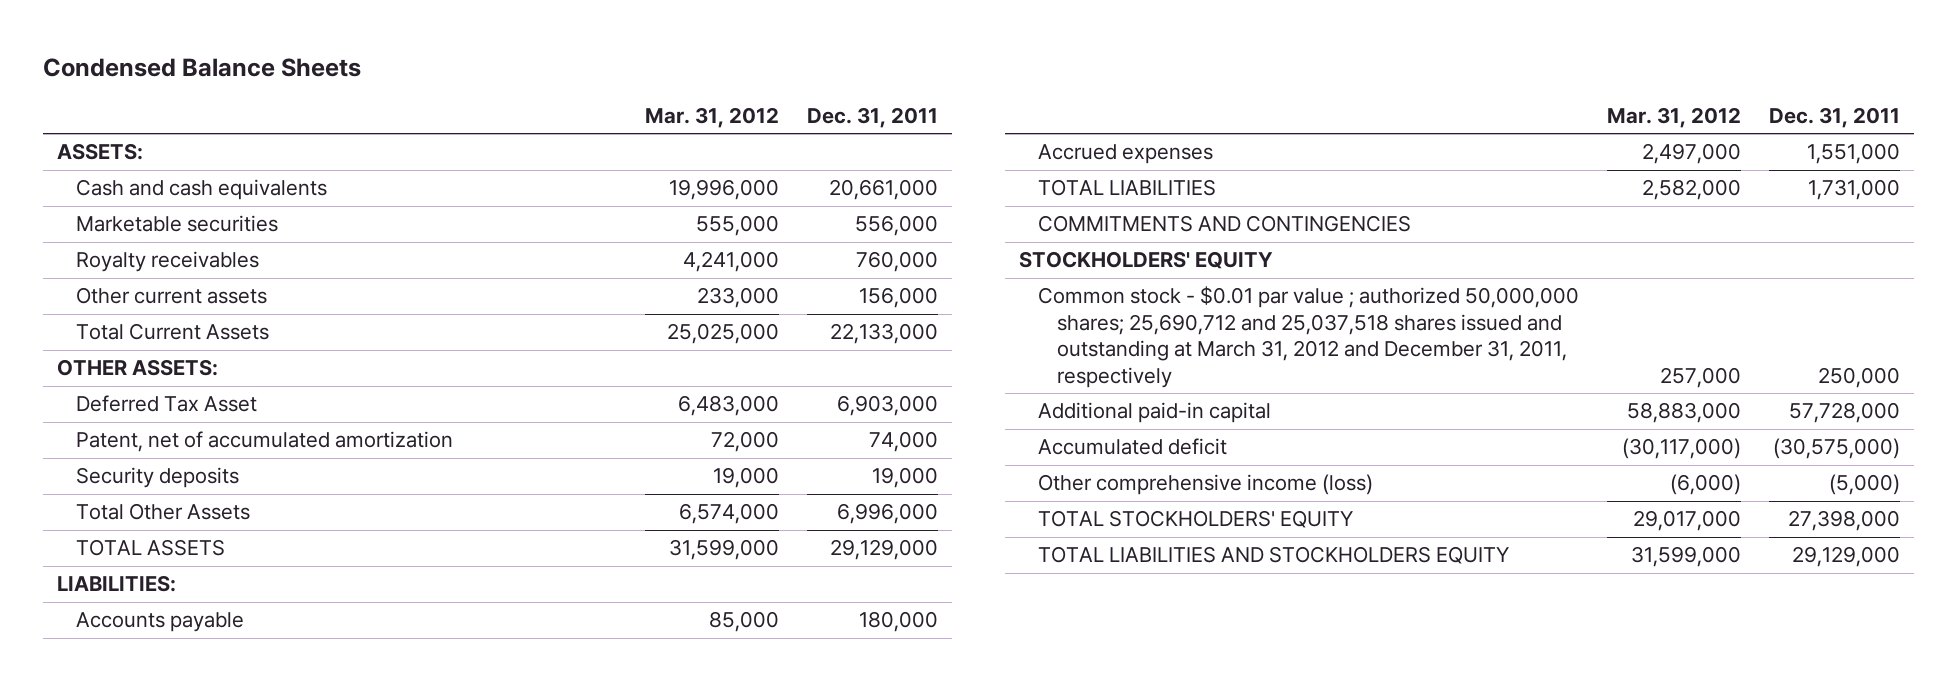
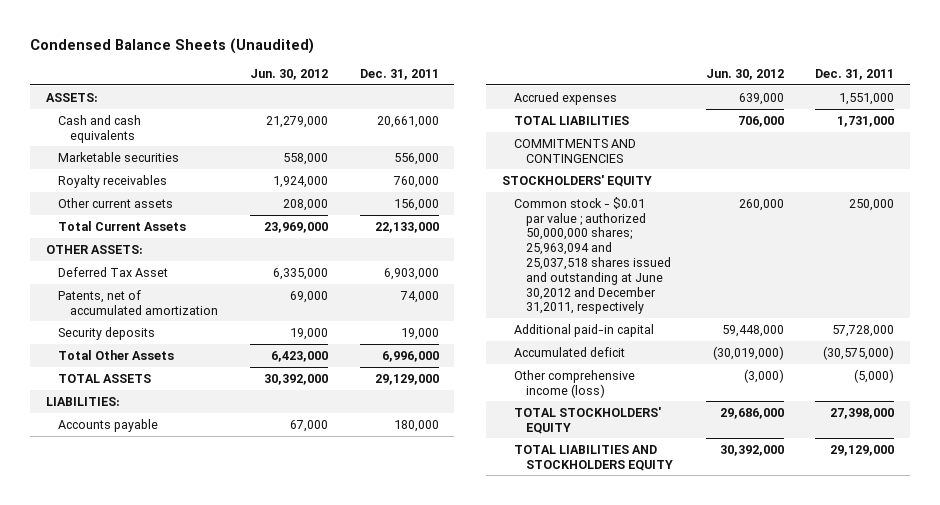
[43,57,362,77] Condensed Balance Sheets -> [30,37,315,54] Condensed Balance Sheets (Unaudited)
[645,106,780,128] Mar. 31, 2012 -> none
none -> [249,69,328,81] Jun. 30, 2012
[76,431,454,453] Patent, net of accumulated amortization -> [57,289,218,315] Patents, net of accumulated amortization
[1038,286,1580,388] Common stock - $0.01 par value ; authorized 50,000,000 shares; 25,690,712 and 25,037,518 shares issued and outstanding at March 31, 2012 and December 31, 2011, respectively -> [513,196,671,315] Common stock - $0.01 par value ; authorized 50,000,000 shares; 25,963,094 and 25,037,518 shares issued and outstanding at June 30,2012 and December 31,2011, respectively

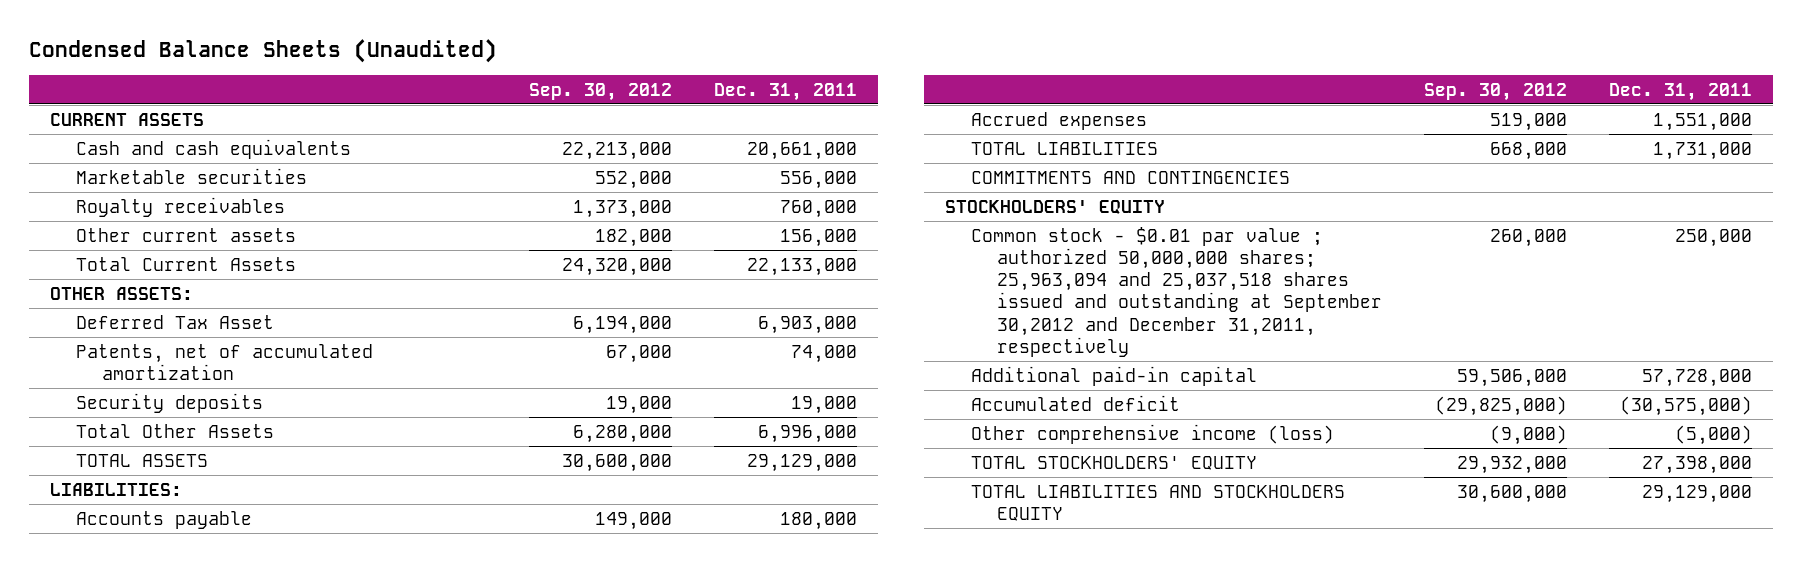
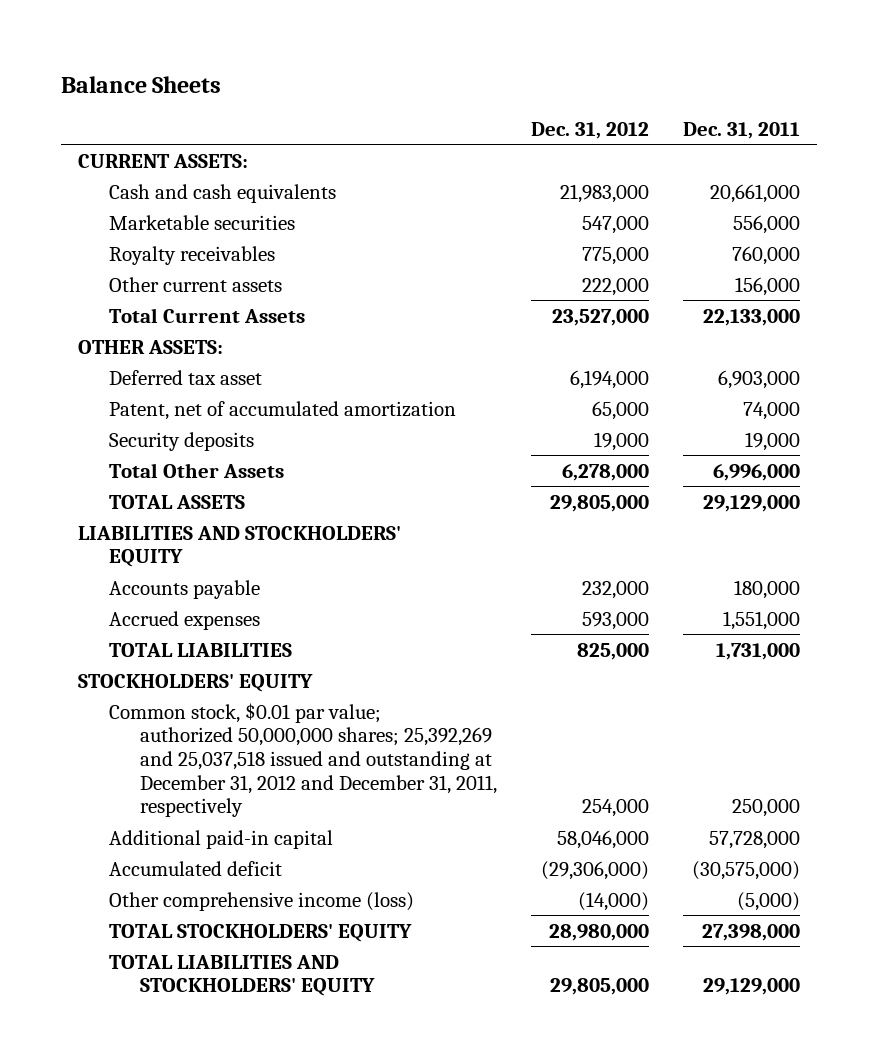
[28,38,497,63] Condensed Balance Sheets (Unaudited) -> [60,75,221,93] Balance Sheets
[529,82,673,101] Sep. 30, 2012 -> none
none -> [531,121,650,139] Dec. 31, 2012
[49,112,204,126] CURRENT ASSETS -> [77,153,248,168] CURRENT ASSETS:
[75,314,274,329] Deferred Tax Asset -> [109,369,263,385] Deferred tax asset
[75,343,373,380] Patents, net of accumulated amortization -> [109,400,457,420] Patent, net of accumulated amortization
[49,482,182,496] LIABILITIES: -> [77,525,401,568] LIABILITIES AND STOCKHOLDERS' EQUITY
[970,170,1290,184] COMMITMENTS AND CONTINGENCIES -> none
[970,226,1383,357] Common stock - $0.01 par value ; authorized 50,000,000 shares; 25,963,094 and 25,037,518 shares issued and outstanding at September 30,2012 and December 31,2011, respectively -> [109,702,498,818] Common stock, $0.01 par value; authorized 50,000,000 shares; 25,392,269 and 25,037,518 issued and outstanding at December 31, 2012 and December 31, 2011, respectively
[970,484,1345,521] TOTAL LIABILITIES AND STOCKHOLDERS EQUITY -> [109,954,376,997] TOTAL LIABILITIES AND STOCKHOLDERS' EQUITY

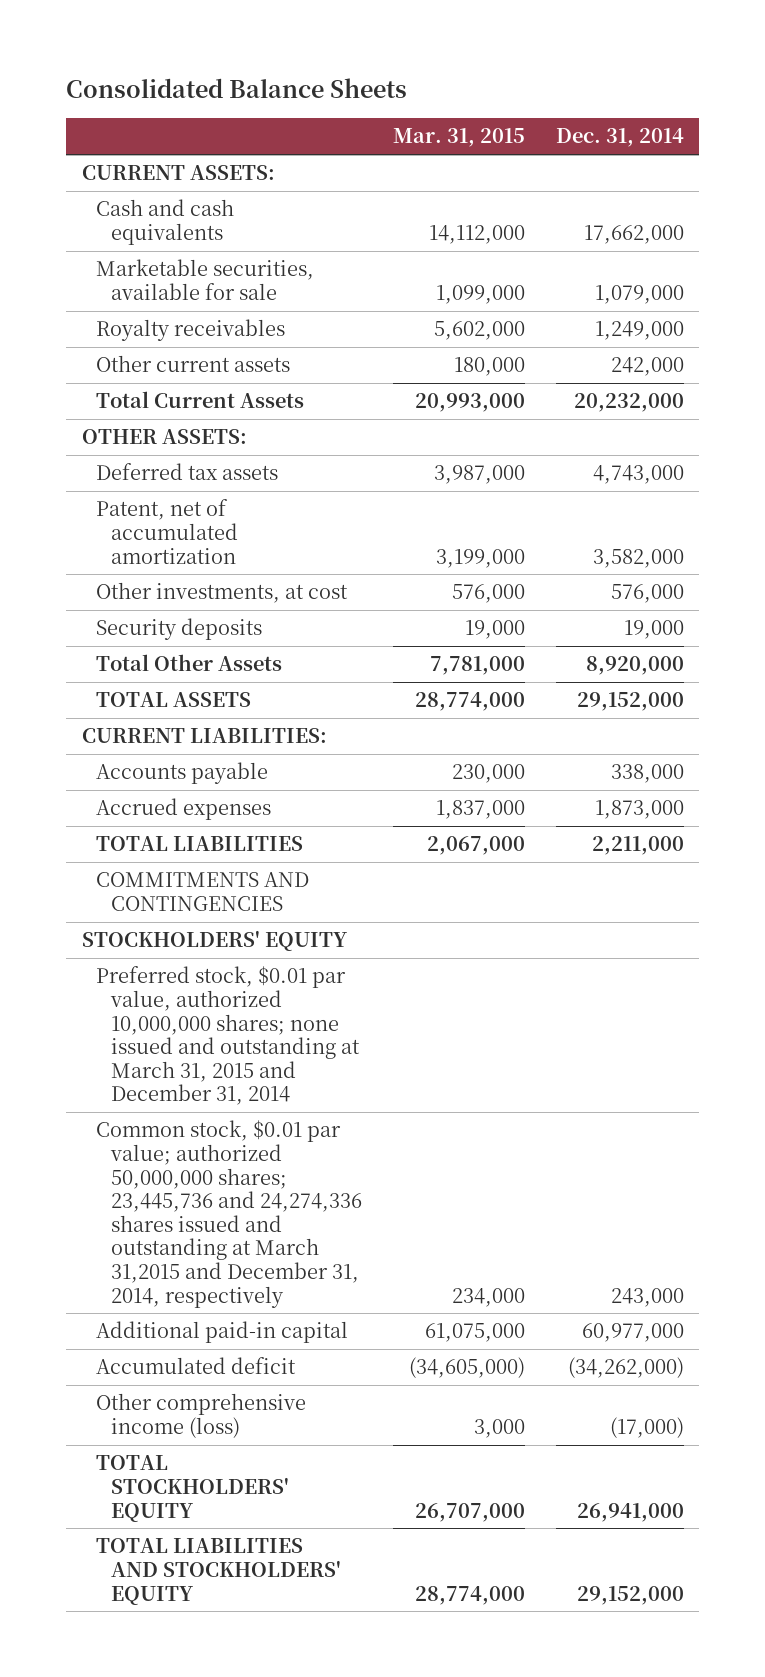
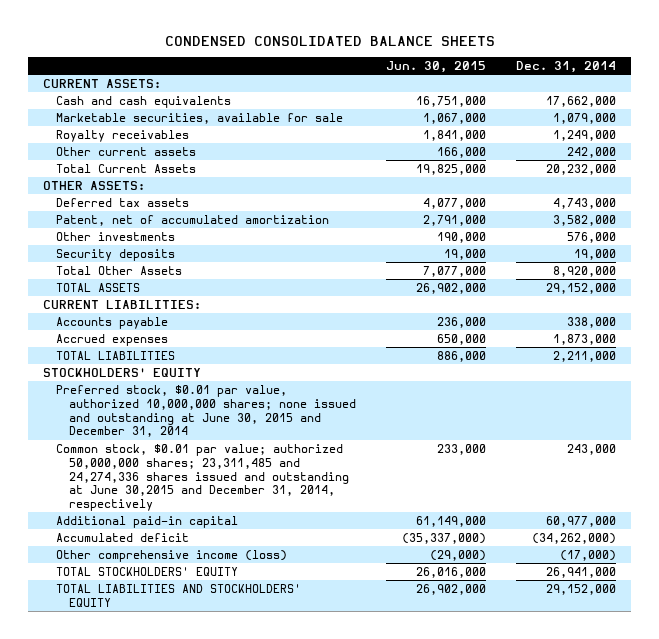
[66,77,408,98] Consolidated Balance Sheets -> [164,35,495,46] CONDENSED CONSOLIDATED BALANCE SHEETS
[392,128,525,148] Mar. 31, 2015 -> none
none -> [386,60,487,73] Jun. 30, 2015
[96,582,349,604] Other investments, at cost -> [56,231,176,241] Other investments
[96,872,310,912] COMMITMENTS AND CONTINGENCIES -> none
[96,966,360,1106] Preferred stock, $0.01 par value, authorized 10,000,000 shares; none issued and outstanding at March 31, 2015 and December 31, 2014 -> [56,384,356,438] Preferred stock, $0.01 par value, authorized 10,000,000 shares; none issued and outstanding at June 30, 2015 and December 31, 2014
[96,1120,362,1308] Common stock, $0.01 par value; authorized 50,000,000 shares; 23,445,736 and 24,274,336 shares issued and outstanding at March 31,2015 and December 31, 2014, respectively -> [56,443,349,512] Common stock, $0.01 par value; authorized 50,000,000 shares; 23,311,485 and 24,274,336 shares issued and outstanding at June 30,2015 and December 31, 2014, respectively

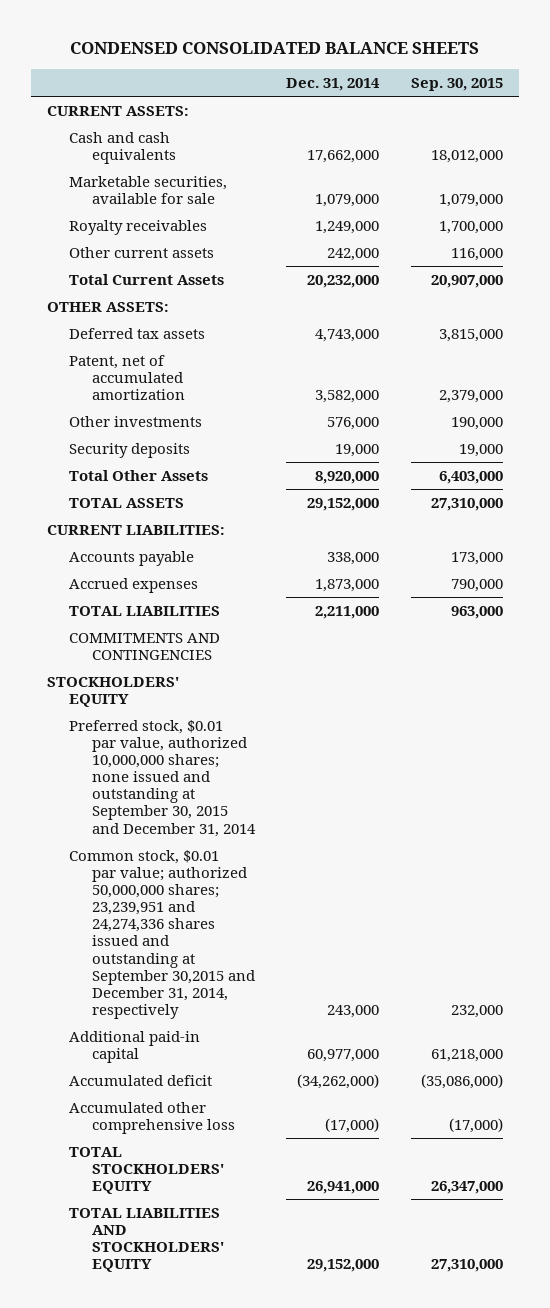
[386,60,487,73] Jun. 30, 2015 -> none
none -> [410,78,503,92] Sep. 30, 2015
none -> [69,632,221,660] COMMITMENTS AND CONTINGENCIES
[56,384,356,438] Preferred stock, $0.01 par value, authorized 10,000,000 shares; none issued and outstanding at June 30, 2015 and December 31, 2014 -> [69,719,256,837] Preferred stock, $0.01 par value, authorized 10,000,000 shares; none issued and outstanding at September 30, 2015 and December 31, 2014
[56,443,349,512] Common stock, $0.01 par value; authorized 50,000,000 shares; 23,311,485 and 24,274,336 shares issued and outstanding at June 30,2015 and December 31, 2014, respectively -> [69,849,255,1019] Common stock, $0.01 par value; authorized 50,000,000 shares; 23,239,951 and 24,274,336 shares issued and outstanding at September 30,2015 and December 31, 2014, respectively
[56,549,288,562] Other comprehensive income (loss) -> [69,1101,235,1134] Accumulated other comprehensive loss

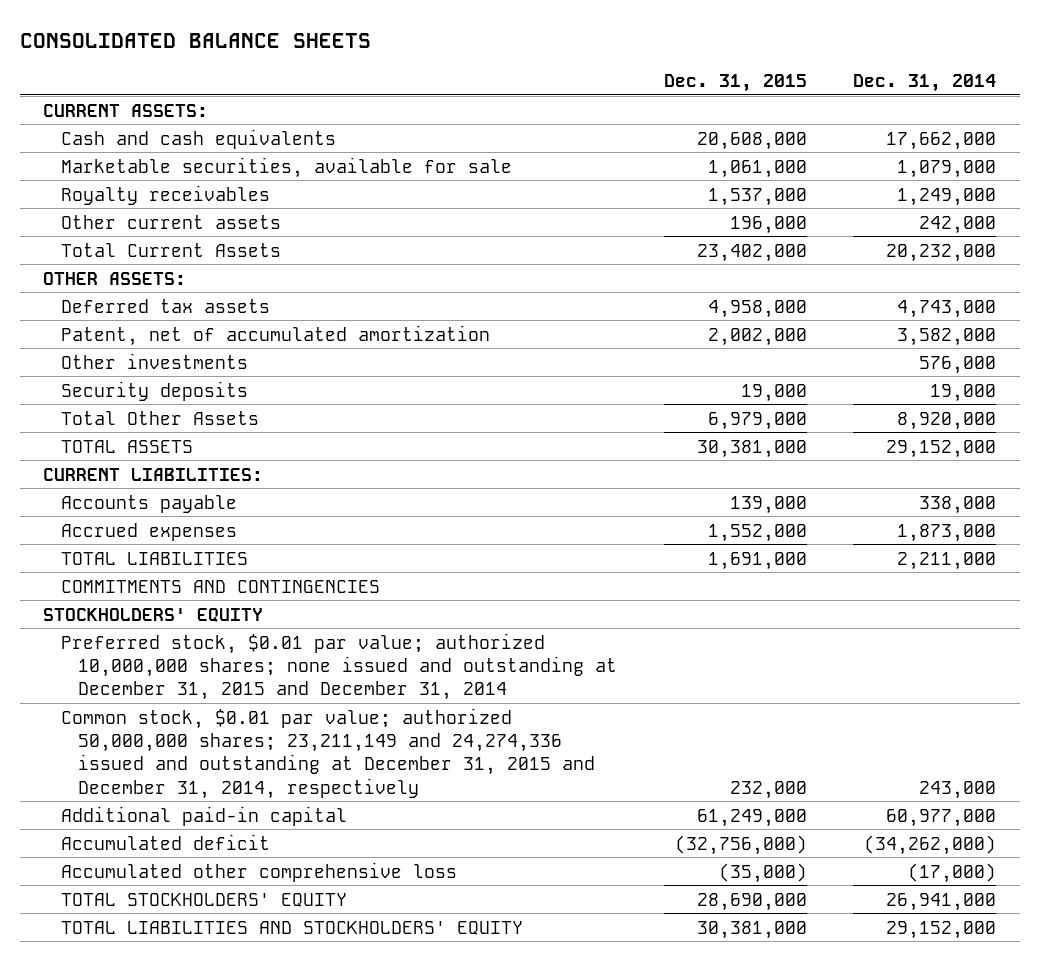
[70,42,480,55] CONDENSED CONSOLIDATED BALANCE SHEETS -> [19,33,371,49] CONSOLIDATED BALANCE SHEETS
[410,78,503,92] Sep. 30, 2015 -> none
none -> [663,74,807,93] Dec. 31, 2015
[69,719,256,837] Preferred stock, $0.01 par value, authorized 10,000,000 shares; none issued and outstanding at September 30, 2015 and December 31, 2014 -> [60,632,618,701] Preferred stock, $0.01 par value; authorized 10,000,000 shares; none issued and outstanding at December 31, 2015 and December 31, 2014
[69,849,255,1019] Common stock, $0.01 par value; authorized 50,000,000 shares; 23,239,951 and 24,274,336 shares issued and outstanding at September 30,2015 and December 31, 2014, respectively -> [60,707,596,799] Common stock, $0.01 par value; authorized 50,000,000 shares; 23,211,149 and 24,274,336 issued and outstanding at December 31, 2015 and December 31, 2014, respectively

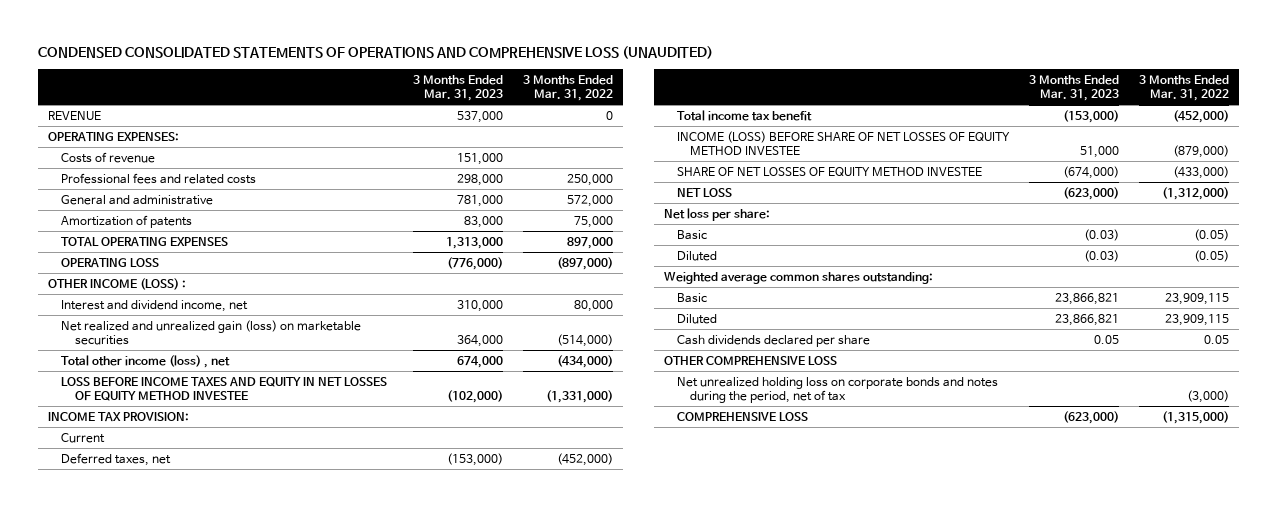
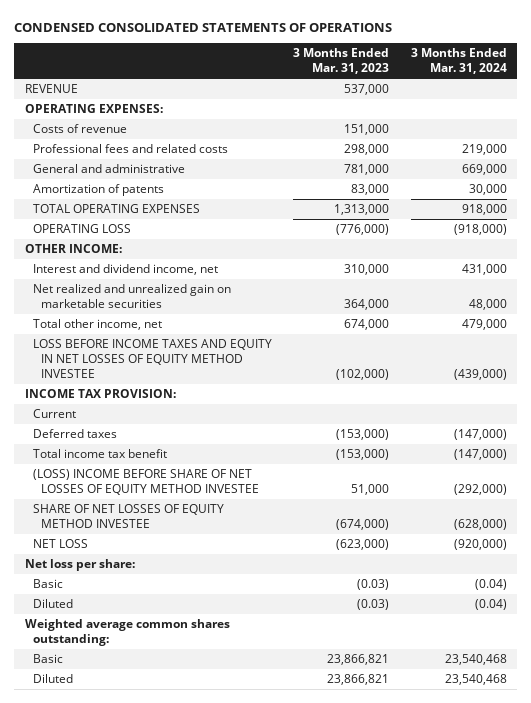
[38,46,714,60] CONDENSED CONSOLIDATED STATEMENTS OF OPERATIONS AND COMPREHENSIVE LOSS (UNAUDITED) -> [13,22,392,32] CONDENSED CONSOLIDATED STATEMENTS OF OPERATIONS
[523,74,614,102] 3 Months Ended Mar. 31, 2022 -> none
none -> [410,48,507,75] 3 Months Ended Mar. 31, 2024
[48,277,187,290] OTHER INCOME (LOSS) : -> [24,244,122,254] OTHER INCOME:
[61,319,362,346] Net realized and unrealized gain (loss) on marketable securities -> [32,284,231,309] Net realized and unrealized gain on marketable securities
[61,354,231,368] Total other income (loss) , net -> [32,319,162,331] Total other income, net
[61,452,172,466] Deferred taxes, net -> [32,429,117,439] Deferred taxes
[676,130,1010,156] INCOME (LOSS) BEFORE SHARE OF NET LOSSES OF EQUITY METHOD INVESTEE -> [32,469,260,496] (LOSS) INCOME BEFORE SHARE OF NET LOSSES OF EQUITY METHOD INVESTEE
[676,334,870,347] Cash dividends declared per share -> none
[663,355,837,365] OTHER COMPREHENSIVE LOSS -> none
[676,376,998,404] Net unrealized holding loss on corporate bonds and notes during the period, net of tax -> none
[676,411,808,421] COMPREHENSIVE LOSS -> none

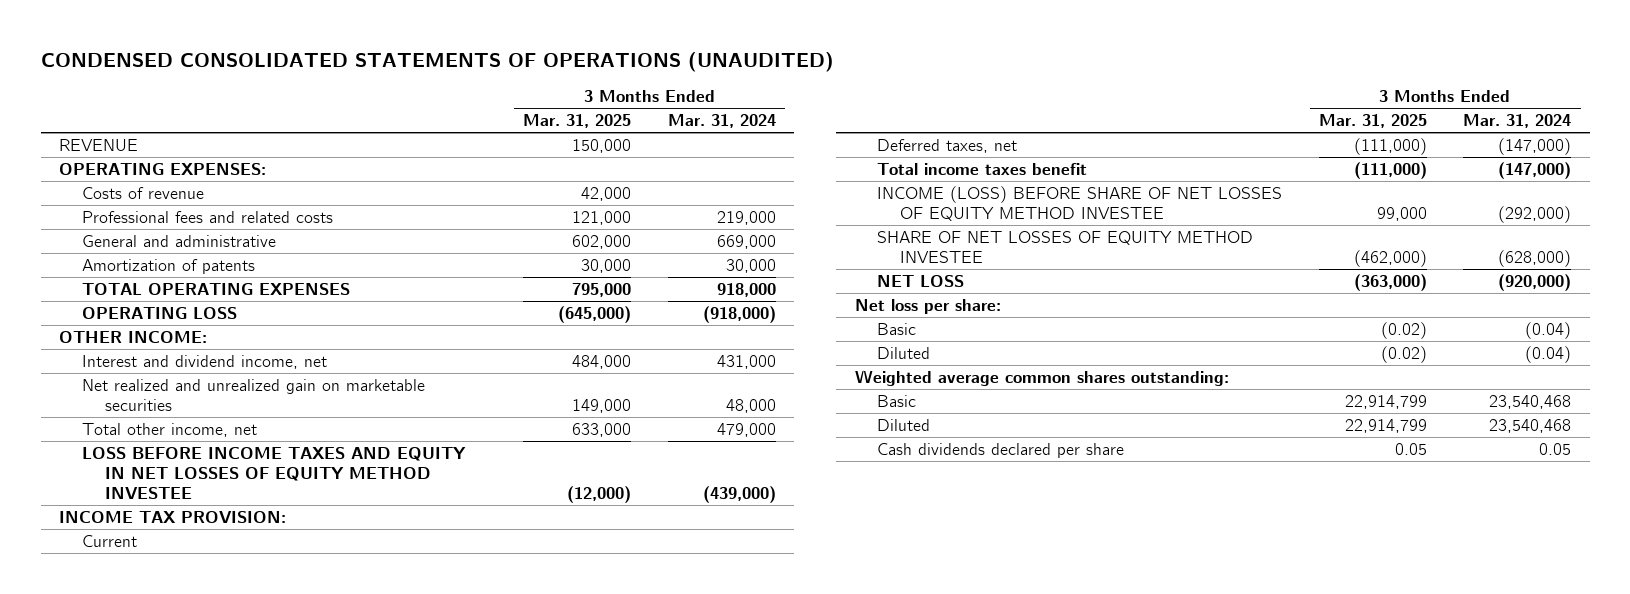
[13,22,392,32] CONDENSED CONSOLIDATED STATEMENTS OF OPERATIONS -> [40,52,834,73] CONDENSED CONSOLIDATED STATEMENTS OF OPERATIONS (UNAUDITED)
[293,48,390,75] 3 Months Ended Mar. 31, 2023 -> none
none -> [523,114,632,129] Mar. 31, 2025
[32,429,117,439] Deferred taxes -> [877,138,1018,153] Deferred taxes, net
[32,449,167,459] Total income tax benefit -> [877,162,1088,175] Total income taxes benefit
[32,469,260,496] (LOSS) INCOME BEFORE SHARE OF NET LOSSES OF EQUITY METHOD INVESTEE -> [877,185,1283,221] INCOME (LOSS) BEFORE SHARE OF NET LOSSES OF EQUITY METHOD INVESTEE
none -> [877,442,1125,458] Cash dividends declared per share

